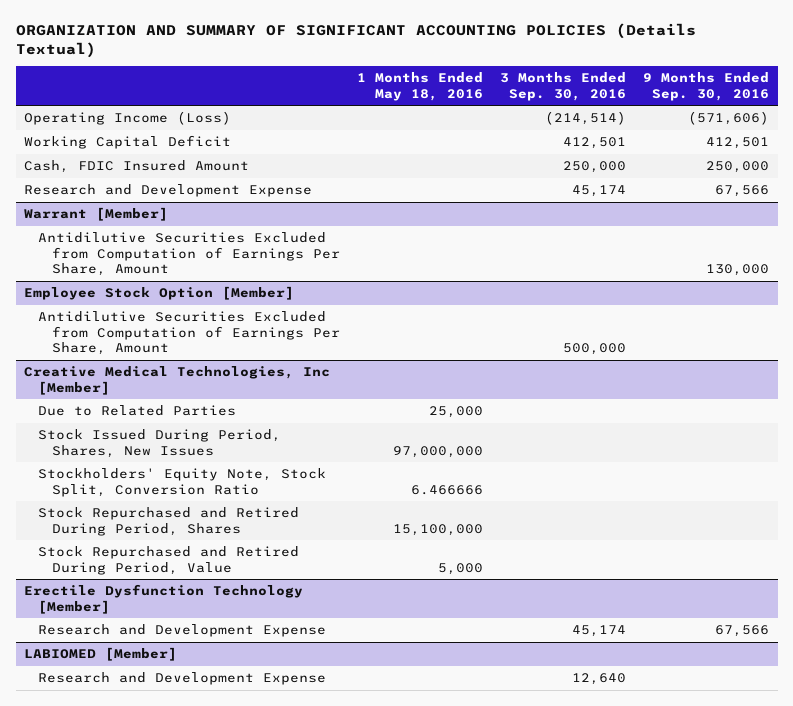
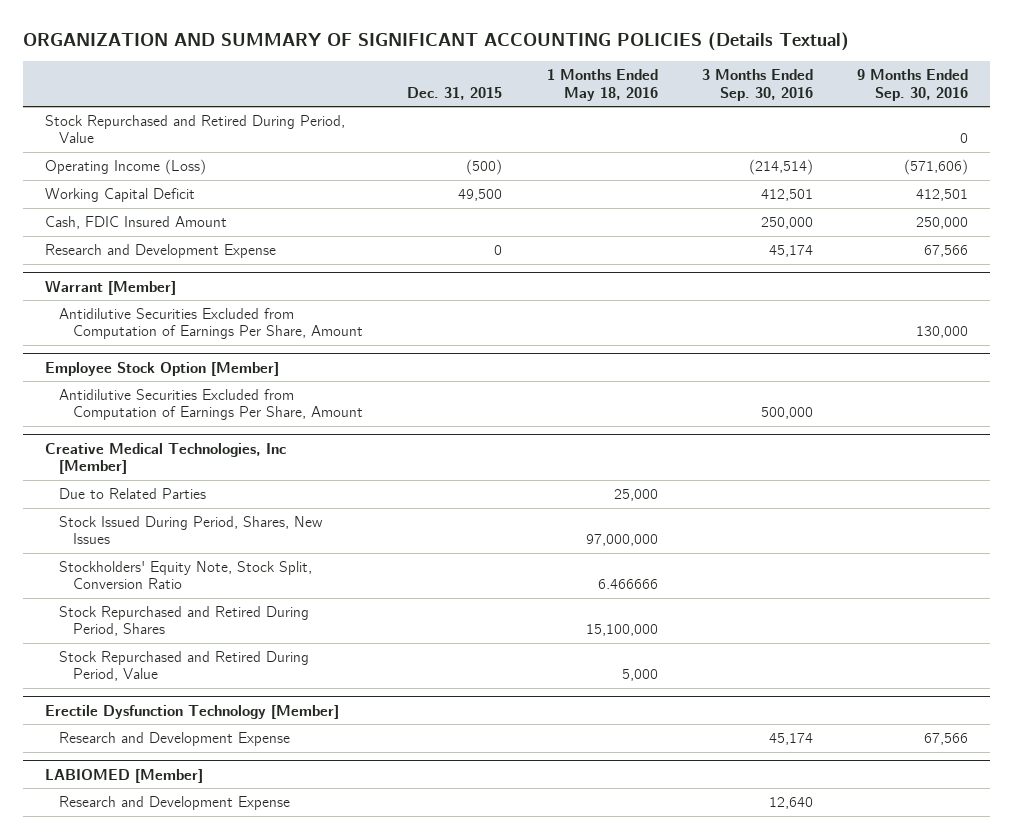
none -> [407,86,503,100] Dec. 31, 2015
none -> [44,114,345,144] Stock Repurchased and Retired During Period, Value

